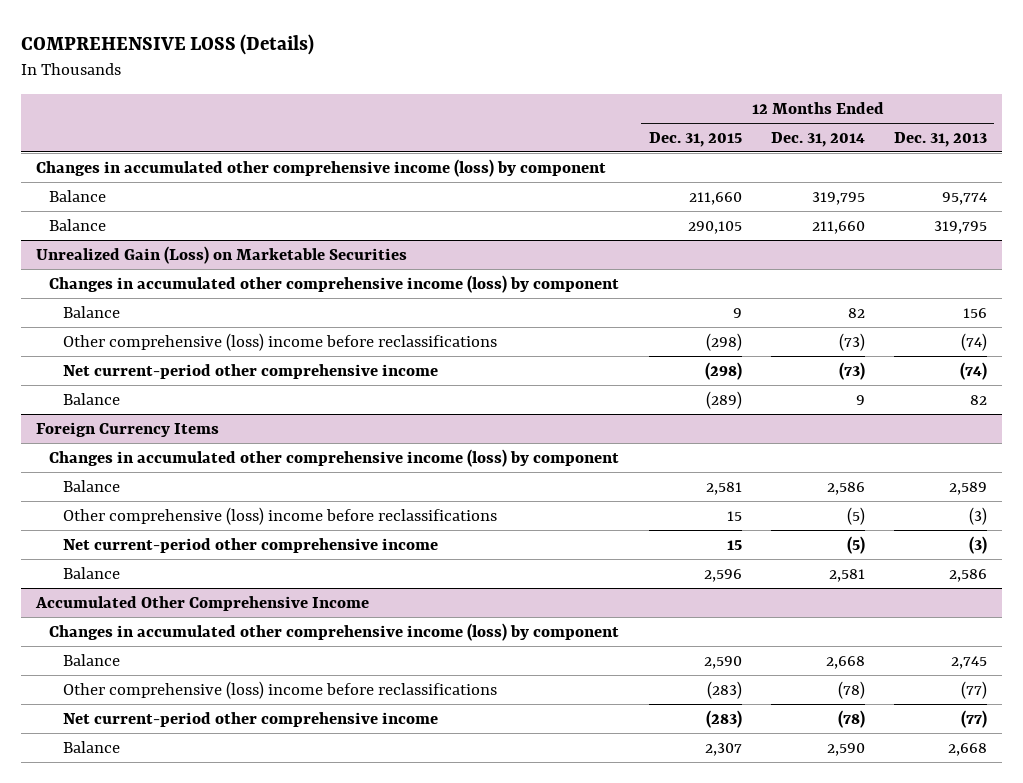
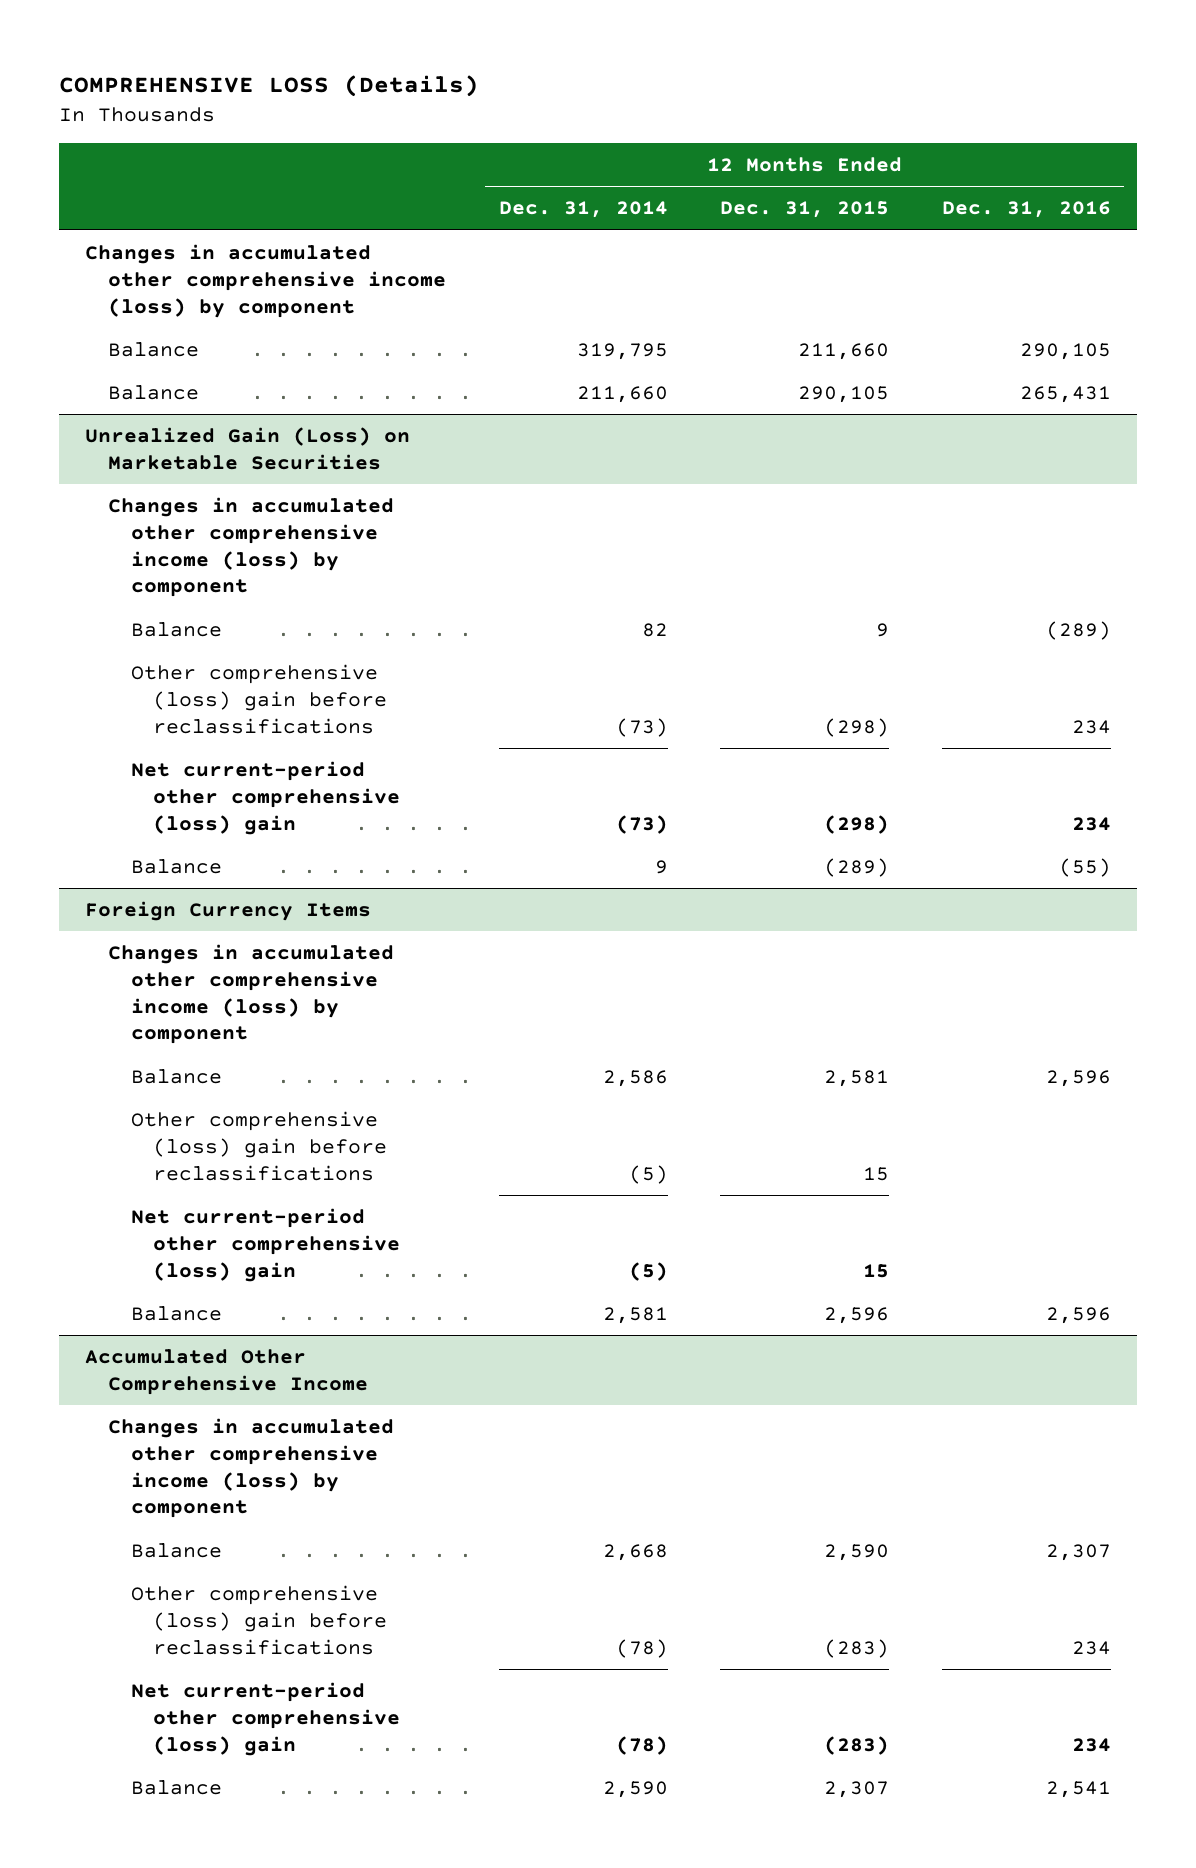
[894,131,988,147] Dec. 31, 2013 -> none
none -> [941,201,1111,219] Dec. 31, 2016
[63,332,498,351] Other comprehensive (loss) income before reclassifications -> [130,664,388,734] Other comprehensive (loss) gain before reclassifications
[63,363,439,379] Net current-period other comprehensive income -> [130,761,401,835] Net current-period other comprehensive (loss) gain
[63,506,498,525] Other comprehensive (loss) income before reclassifications -> [130,1111,388,1181] Other comprehensive (loss) gain before reclassifications
[63,537,439,553] Net current-period other comprehensive income -> [130,1208,401,1282] Net current-period other comprehensive (loss) gain
[63,680,498,699] Other comprehensive (loss) income before reclassifications -> [130,1585,388,1655] Other comprehensive (loss) gain before reclassifications
[63,711,439,727] Net current-period other comprehensive income -> [130,1682,401,1756] Net current-period other comprehensive (loss) gain

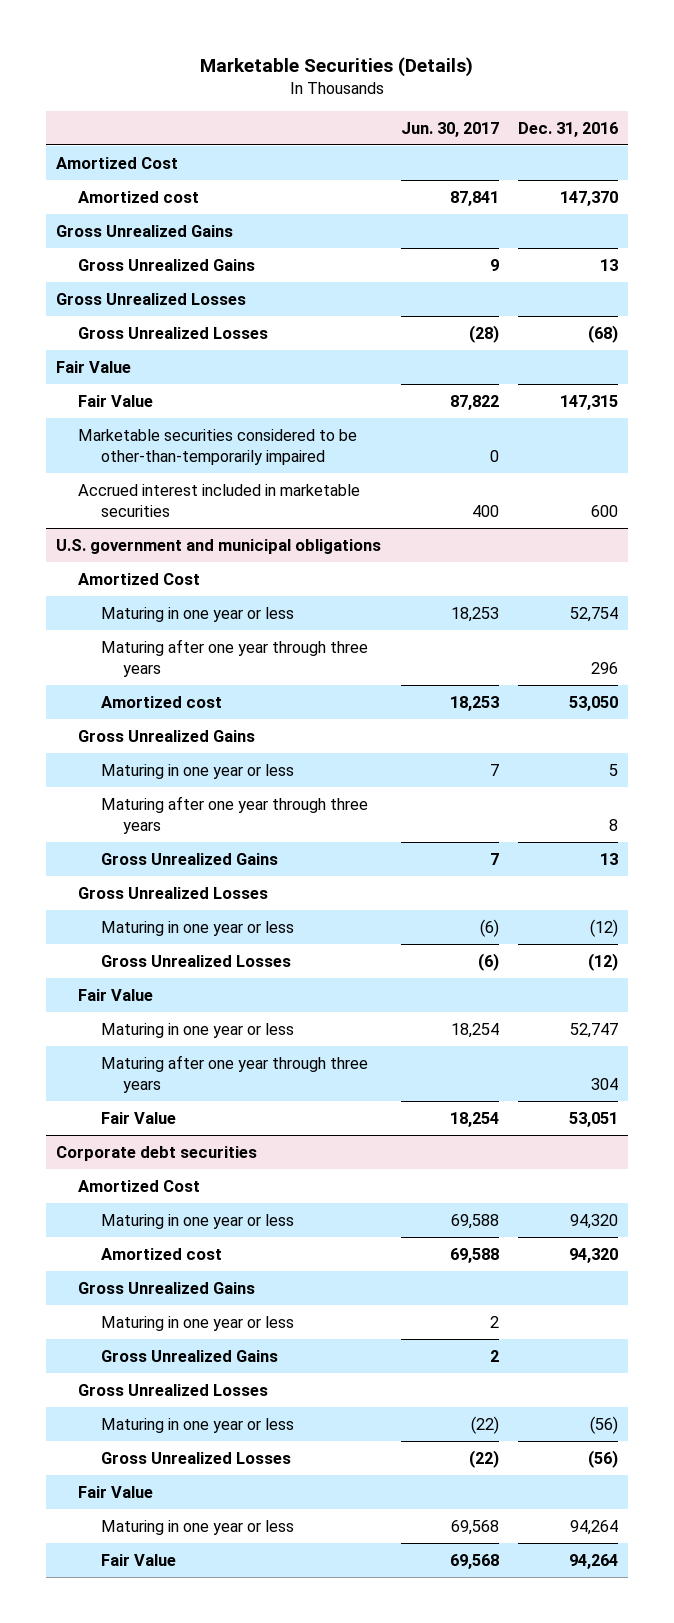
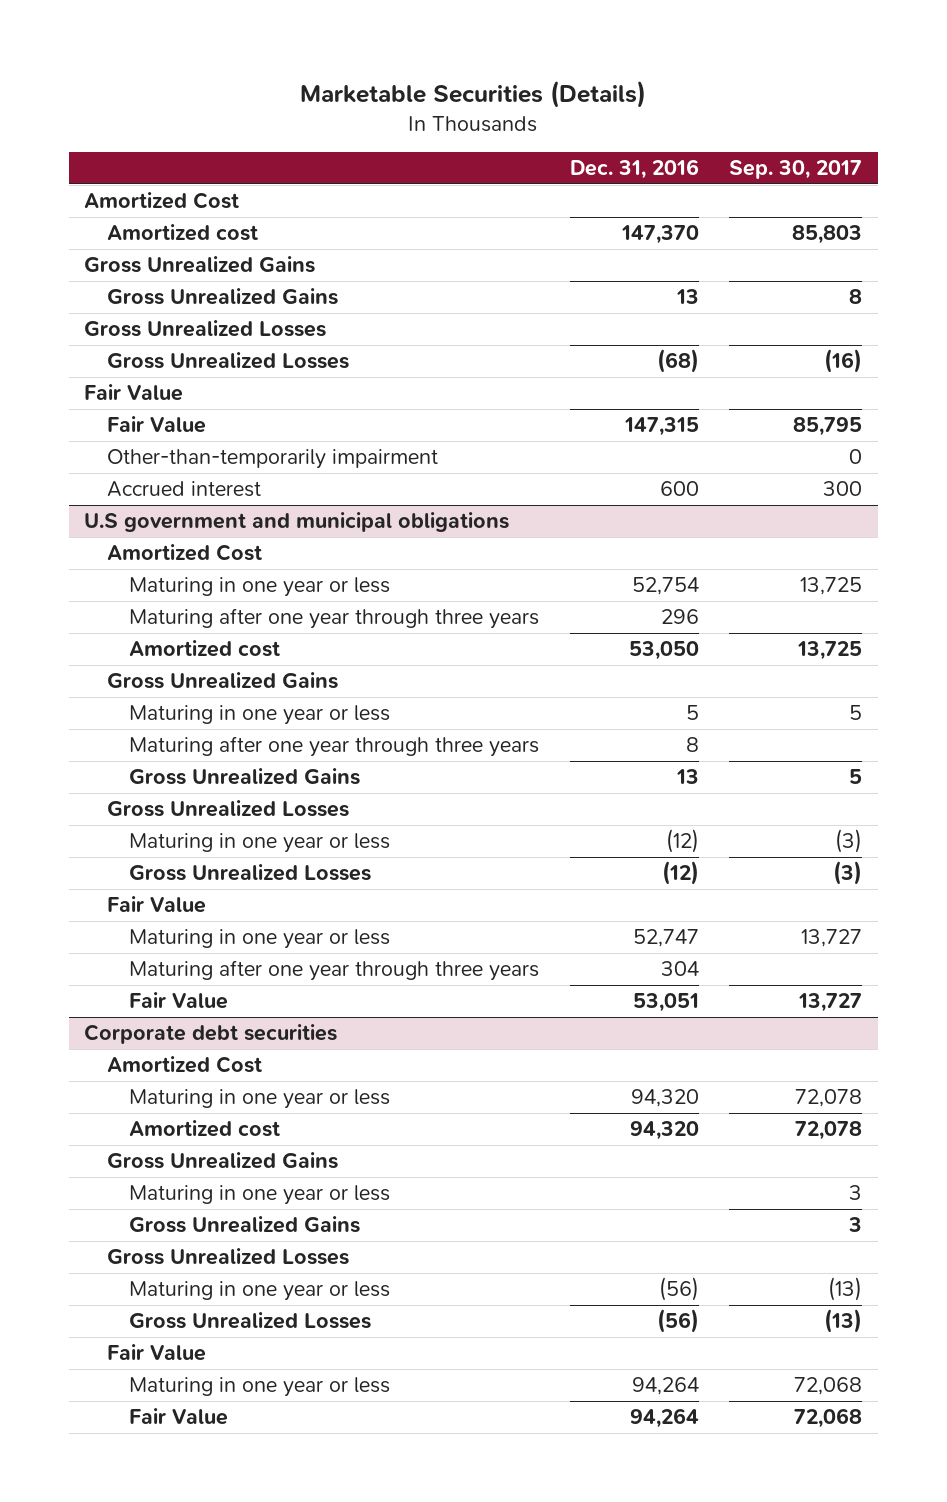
[400,121,499,137] Jun. 30, 2017 -> none
none -> [729,160,863,180] Sep. 30, 2017
[78,428,358,466] Marketable securities considered to be other-than-temporarily impaired -> none
none -> [106,449,438,470] Other-than-temporarily impairment
[78,483,361,518] Accrued interest included in marketable securities -> [106,481,261,498] Accrued interest
[55,538,381,554] U.S. government and municipal obligations -> [84,512,510,533] U.S government and municipal obligations

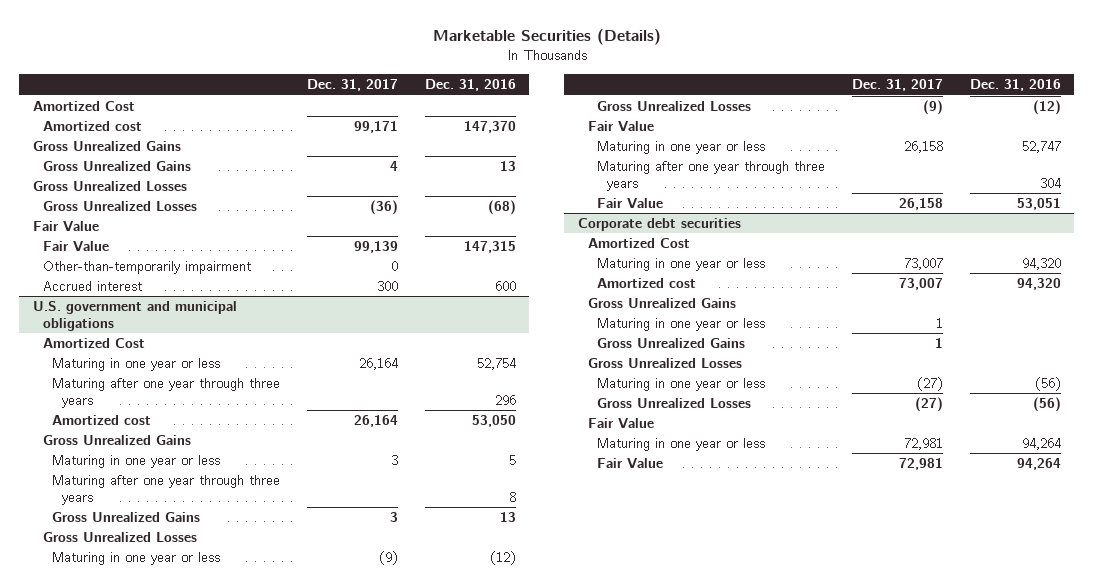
[729,160,863,180] Sep. 30, 2017 -> none
none -> [307,79,399,92] Dec. 31, 2017
[84,512,510,533] U.S government and municipal obligations -> [32,301,237,331] U.S. government and municipal obligations

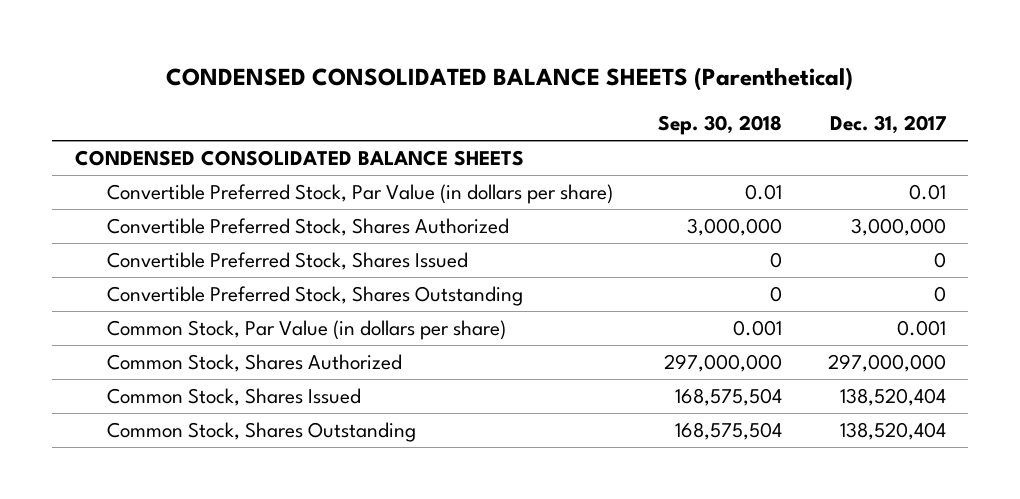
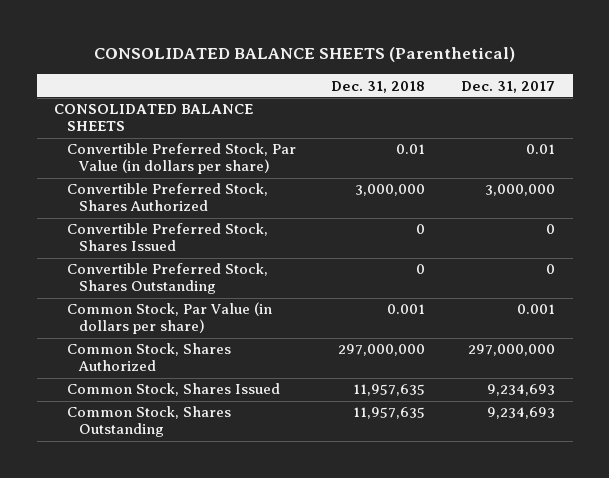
[166,67,854,92] CONDENSED CONSOLIDATED BALANCE SHEETS (Parenthetical) -> [93,47,515,63] CONSOLIDATED BALANCE SHEETS (Parenthetical)
[658,115,783,136] Sep. 30, 2018 -> none
none -> [331,80,426,93] Dec. 31, 2018
[74,149,524,166] CONDENSED CONSOLIDATED BALANCE SHEETS -> [54,104,254,132] CONSOLIDATED BALANCE SHEETS
[839,387,946,406] 138,520,404 -> [486,384,555,397] 9,234,693
[839,421,946,440] 138,520,404 -> [486,407,555,420] 9,234,693

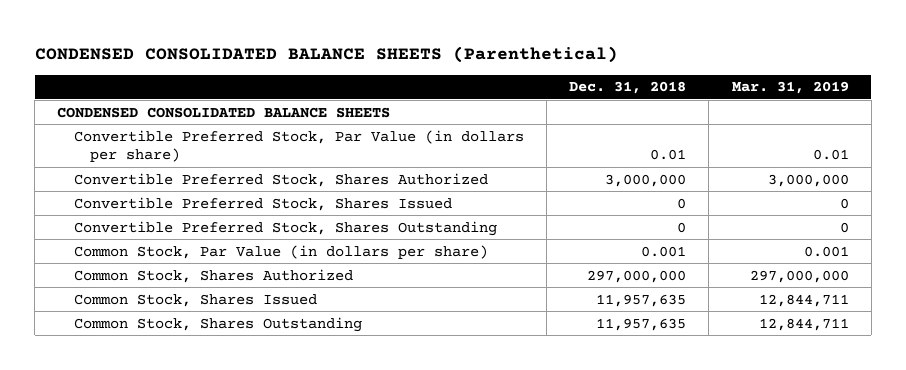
[93,47,515,63] CONSOLIDATED BALANCE SHEETS (Parenthetical) -> [34,46,618,64] CONDENSED CONSOLIDATED BALANCE SHEETS (Parenthetical)
[460,80,555,93] Dec. 31, 2017 -> none
none -> [731,81,849,95] Mar. 31, 2019
[54,104,254,132] CONSOLIDATED BALANCE SHEETS -> [57,106,391,118] CONDENSED CONSOLIDATED BALANCE SHEETS

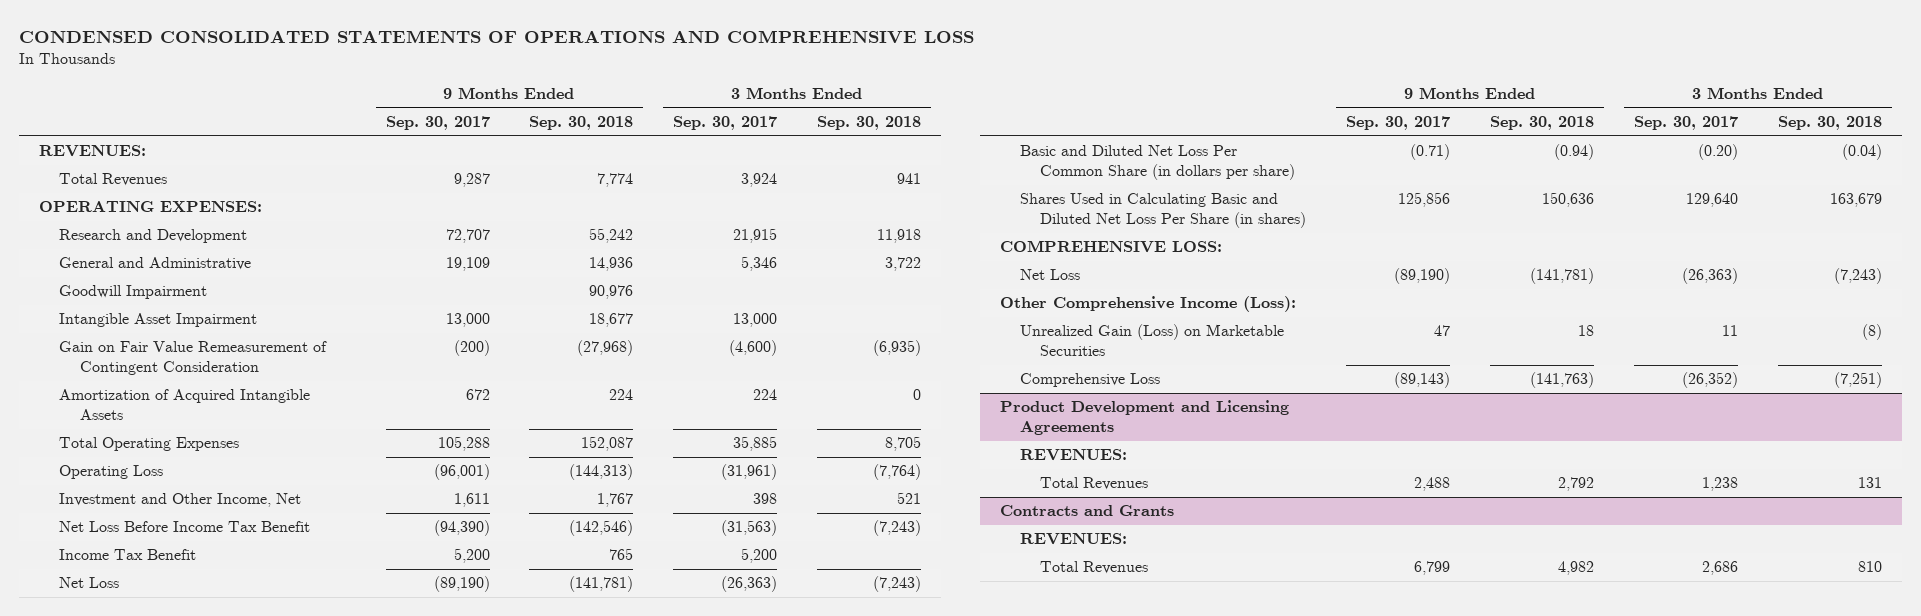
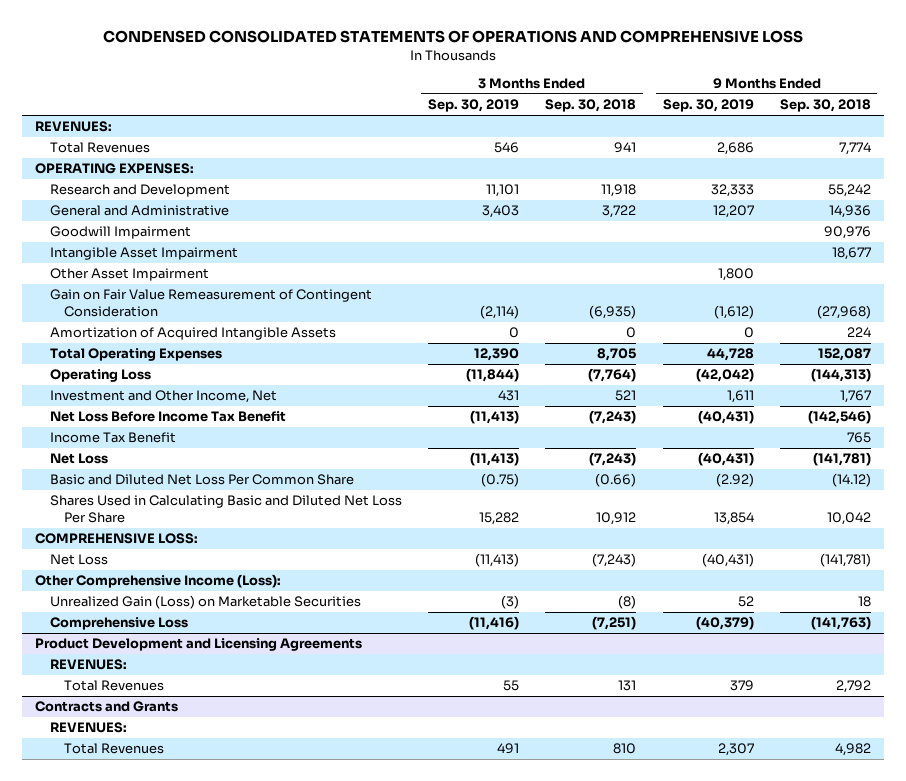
[385,116,490,131] Sep. 30, 2017 -> none
[673,116,778,131] Sep. 30, 2017 -> none
none -> [428,99,520,113] Sep. 30, 2019
none -> [662,99,754,113] Sep. 30, 2019
none -> [49,268,209,282] Other Asset Impairment
[1020,145,1296,180] Basic and Diluted Net Loss Per Common Share (in dollars per share) -> [49,474,354,486] Basic and Diluted Net Loss Per Common Share
[1554,144,1595,161] (0.94) -> [831,473,871,488] (14.12)
[1841,144,1882,161] (0.04) -> [595,473,637,488] (0.66)
[1020,193,1307,228] Shares Used in Calculating Basic and Diluted Net Loss Per Share (in shares) -> [49,495,402,523] Shares Used in Calculating Basic and Diluted Net Loss Per Share
[1542,192,1595,208] 150,636 -> [826,511,871,525] 10,042
[1829,193,1882,208] 163,679 -> [596,511,637,525] 10,912

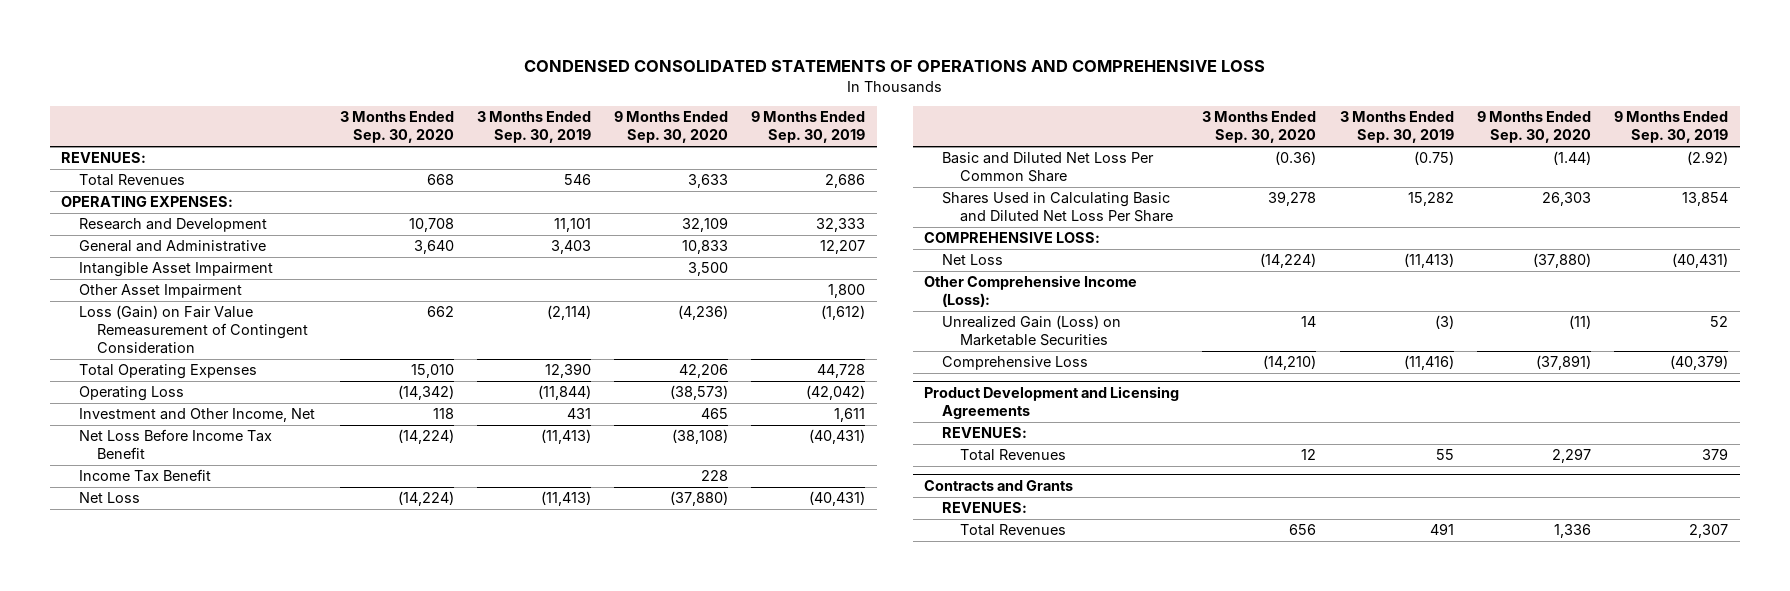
[545,99,637,113] Sep. 30, 2018 -> none
[779,99,871,113] Sep. 30, 2018 -> none
none -> [339,111,454,144] 3 Months Ended Sep. 30, 2020
none -> [614,111,729,144] 9 Months Ended Sep. 30, 2020
[49,226,191,240] Goodwill Impairment -> none
[49,327,336,341] Amortization of Acquired Intangible Assets -> none
[49,289,372,317] Gain on Fair Value Remeasurement of Contingent Consideration -> [79,305,308,355] Loss (Gain) on Fair Value Remeasurement of Contingent Consideration

